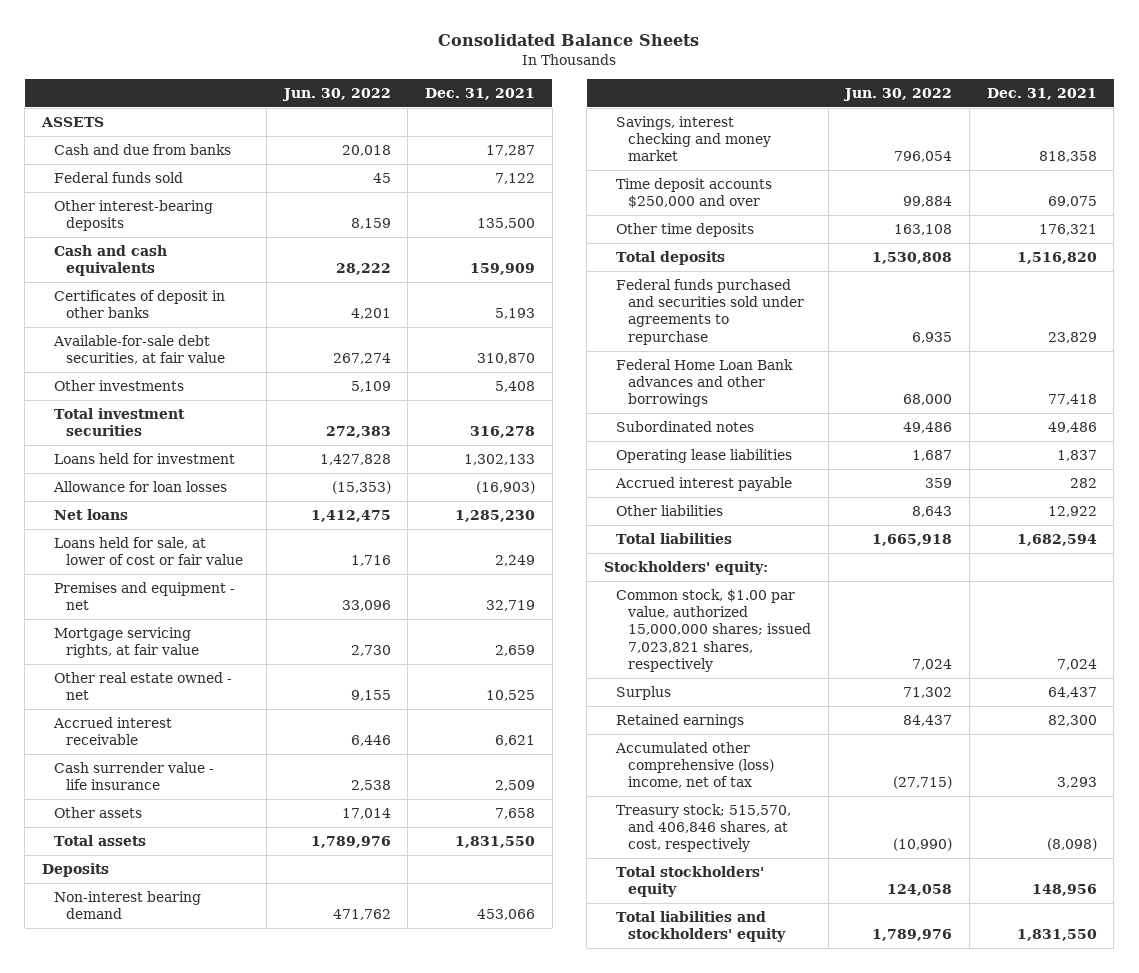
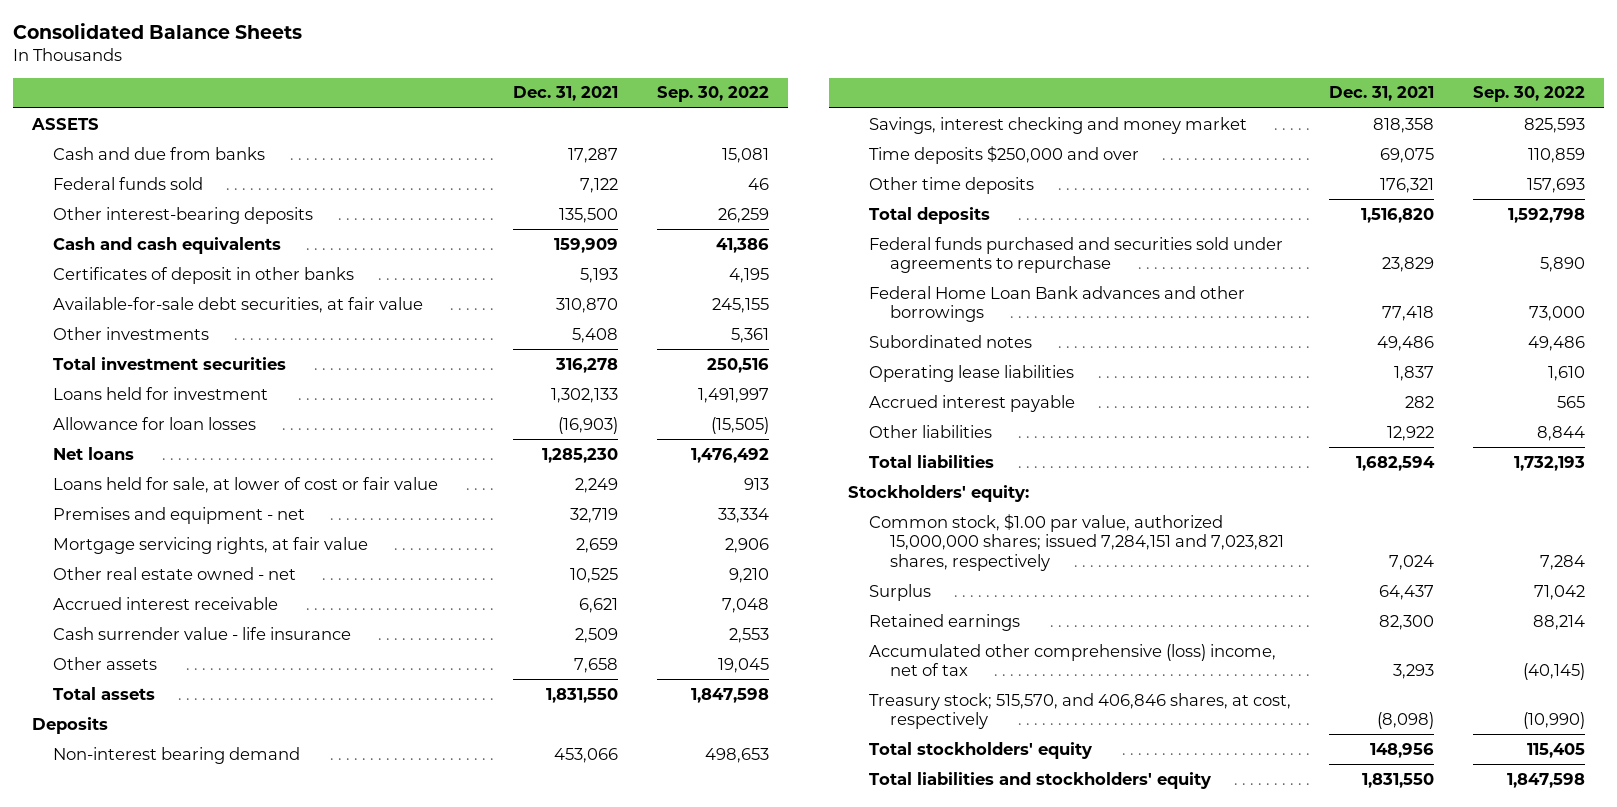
[281,87,391,101] Jun. 30, 2022 -> none
none -> [656,86,769,103] Sep. 30, 2022
[615,178,772,209] Time deposit accounts $250,000 and over -> [869,145,1140,164] Time deposits $250,000 and over
[615,589,812,672] Common stock, $1.00 par value, authorized 15,000,000 shares; issued 7,023,821 shares, respectively -> [869,513,1284,572] Common stock, $1.00 par value, authorized 15,000,000 shares; issued 7,284,151 and 7,023,821 shares, respectively

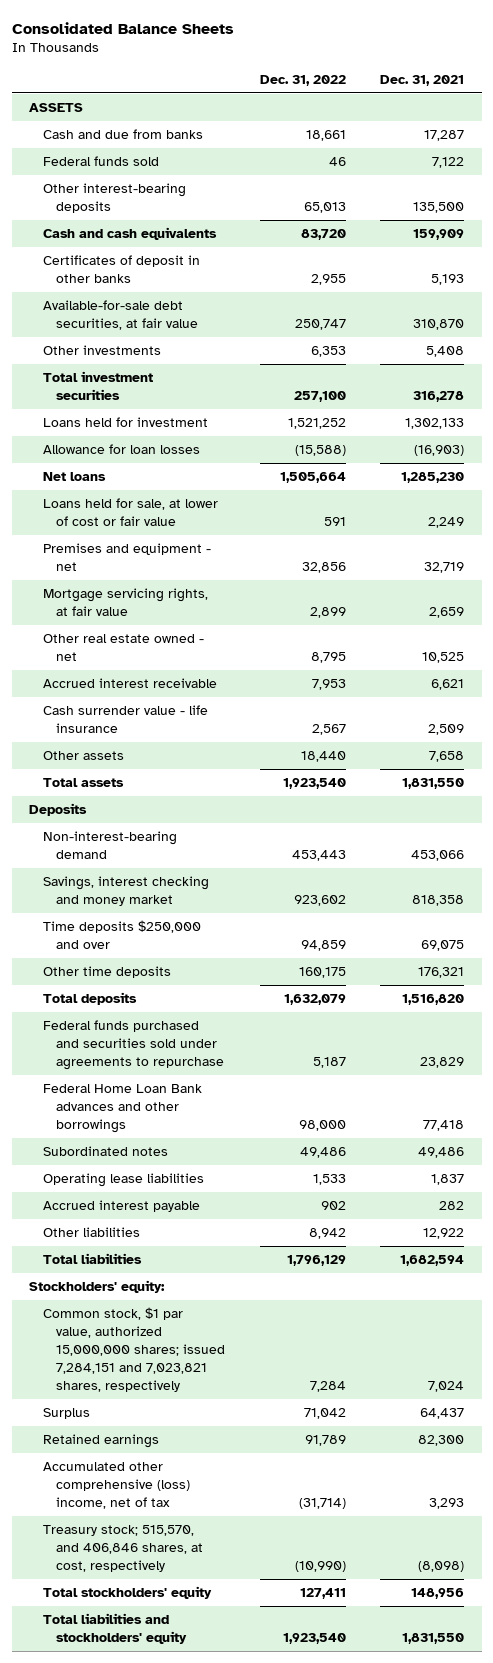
[656,86,769,103] Sep. 30, 2022 -> none
none -> [259,75,346,87] Dec. 31, 2022
[53,746,301,764] Non-interest bearing demand -> [42,831,177,860] Non-interest-bearing demand
[869,513,1284,572] Common stock, $1.00 par value, authorized 15,000,000 shares; issued 7,284,151 and 7,023,821 shares, respectively -> [42,1307,226,1392] Common stock, $1 par value, authorized 15,000,000 shares; issued 7,284,151 and 7,023,821 shares, respectively

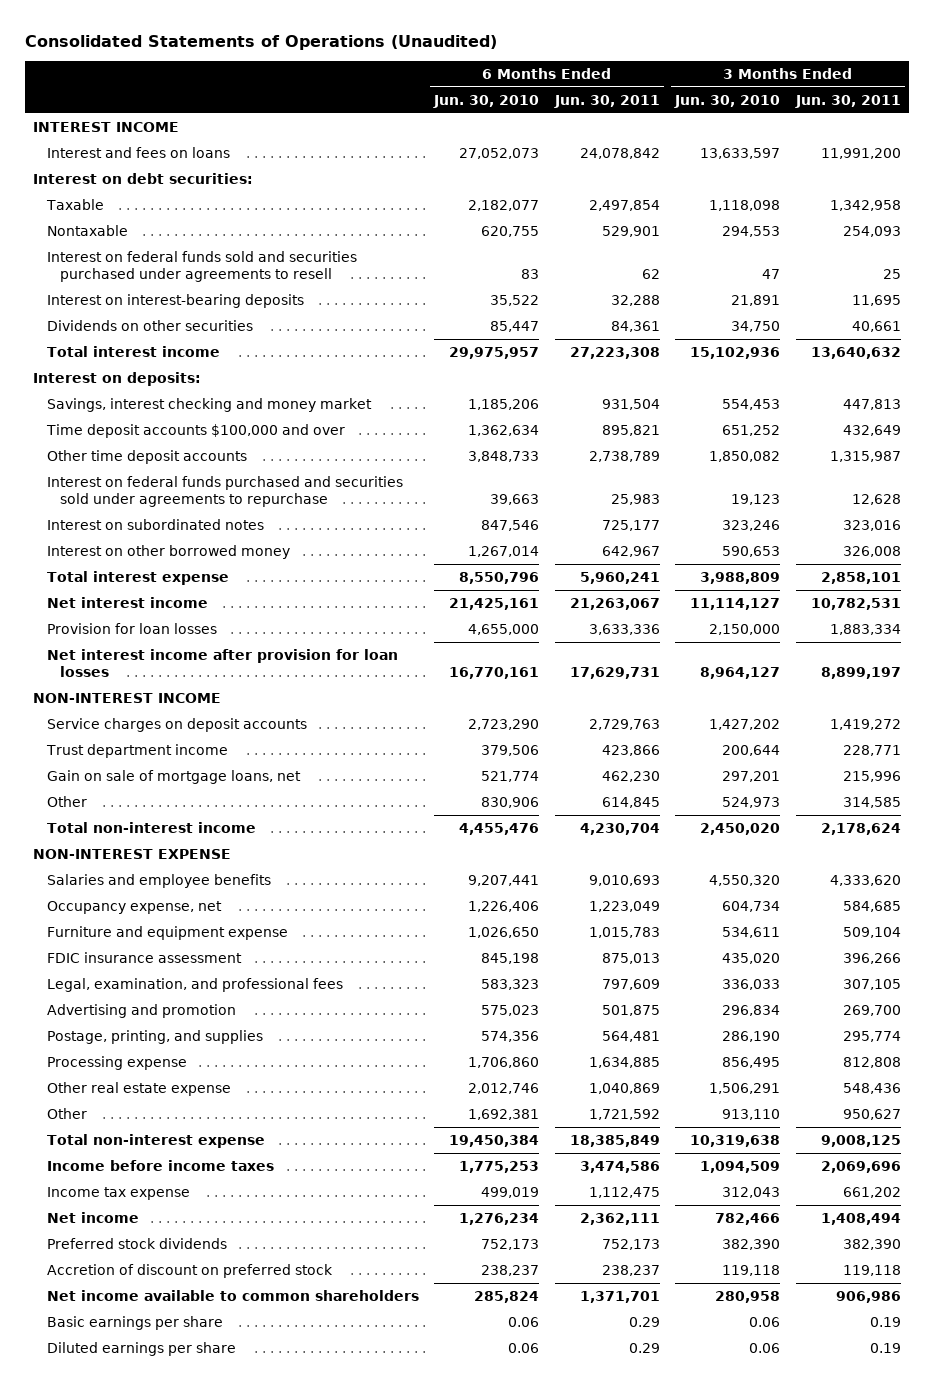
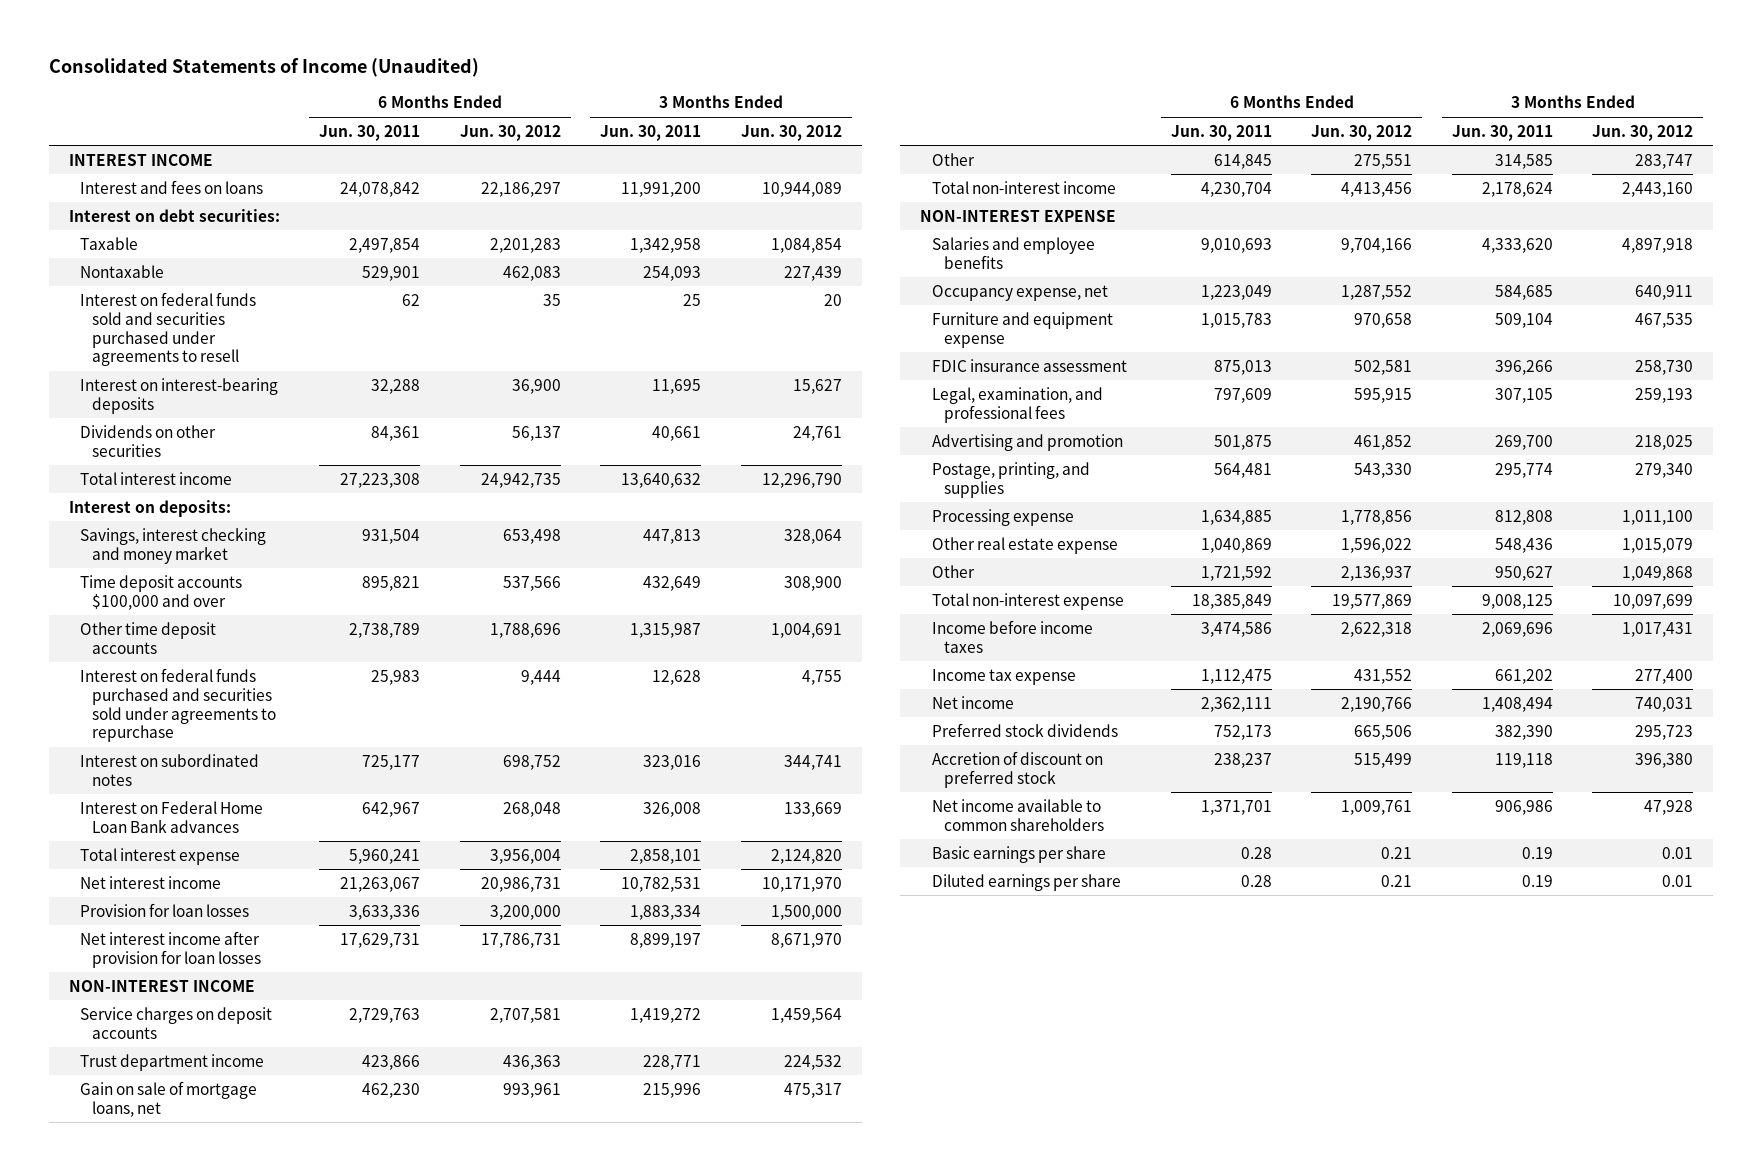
[24,34,497,50] Consolidated Statements of Operations (Unaudited) -> [48,58,479,78] Consolidated Statements of Income (Unaudited)
[433,94,540,108] Jun. 30, 2010 -> none
[674,94,781,108] Jun. 30, 2010 -> none
none -> [459,124,561,141] Jun. 30, 2012
none -> [740,124,842,141] Jun. 30, 2012
[46,545,290,560] Interest on other borrowed money -> [80,800,264,833] Interest on Federal Home Loan Bank advances
[628,1317,660,1328] 0.29 -> [1240,846,1272,859] 0.28
[628,1343,660,1354] 0.29 -> [1240,874,1272,887] 0.28

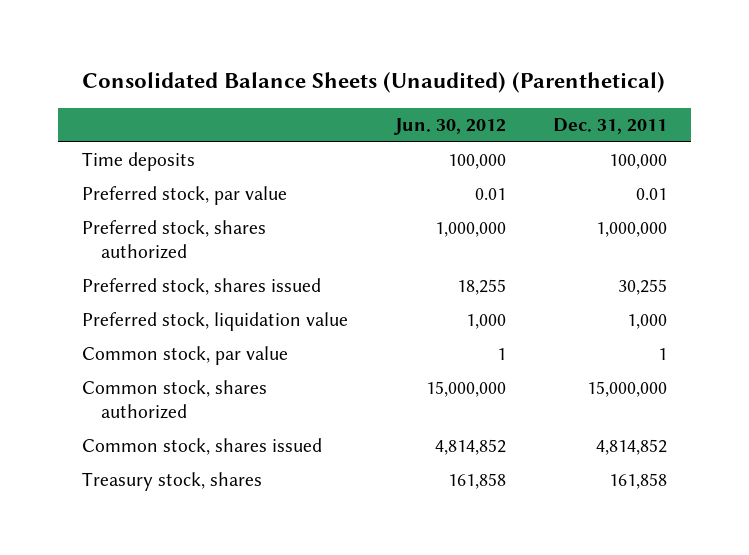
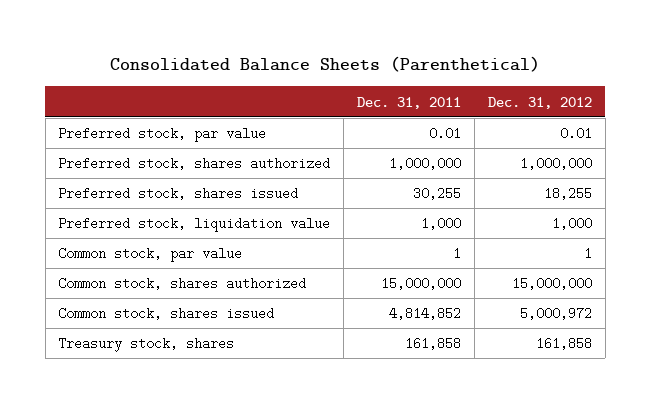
[82,72,666,94] Consolidated Balance Sheets (Unaudited) (Parenthetical) -> [110,56,541,73] Consolidated Balance Sheets (Parenthetical)
[393,118,506,136] Jun. 30, 2012 -> none
none -> [487,96,592,109] Dec. 31, 2012
[81,152,195,172] Time deposits -> none

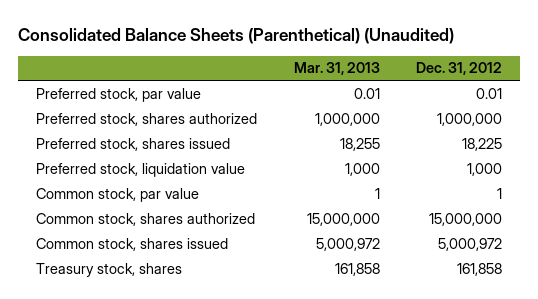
[110,56,541,73] Consolidated Balance Sheets (Parenthetical) -> [18,27,455,44] Consolidated Balance Sheets (Parenthetical) (Unaudited)
[357,96,462,109] Dec. 31, 2011 -> none
none -> [293,62,380,76] Mar. 31, 2013
[543,187,592,201] 18,255 -> [461,137,502,151] 18,225

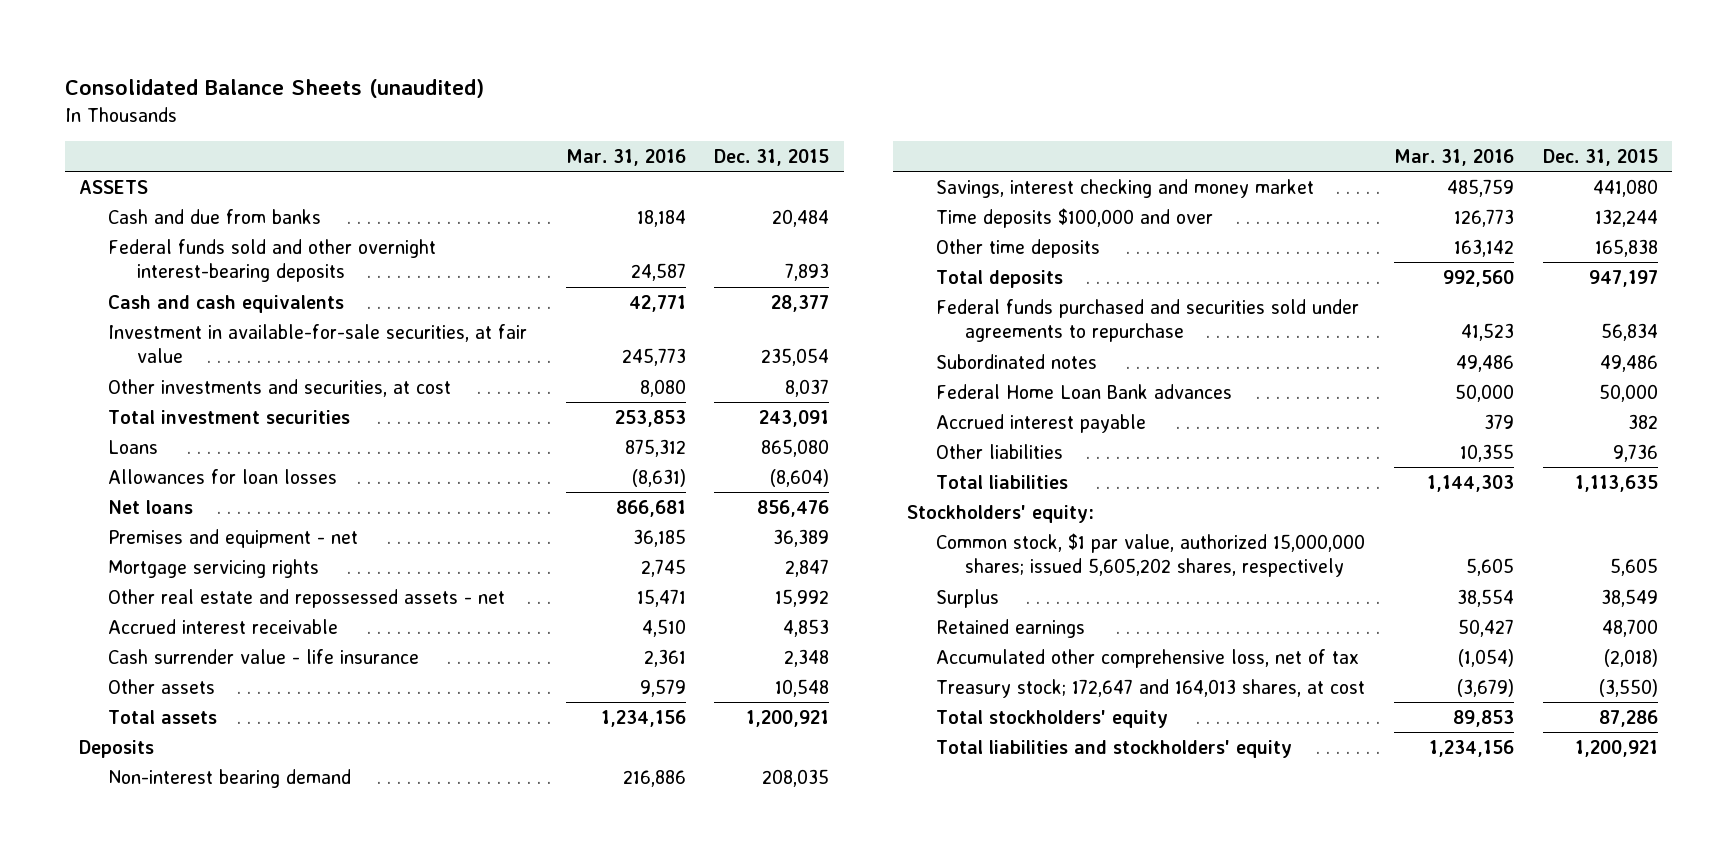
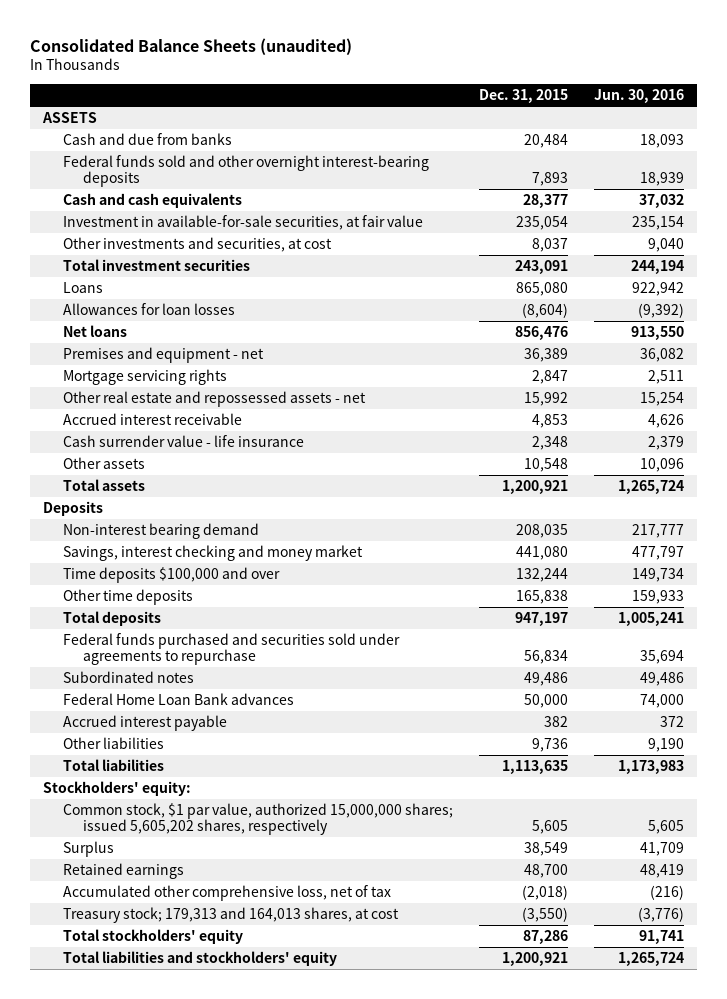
[565,148,686,166] Mar. 31, 2016 -> none
none -> [593,89,684,104] Jun. 30, 2016
[936,678,1366,698] Treasury stock; 172,647 and 164,013 shares, at cost -> [63,907,400,924] Treasury stock; 179,313 and 164,013 shares, at cost

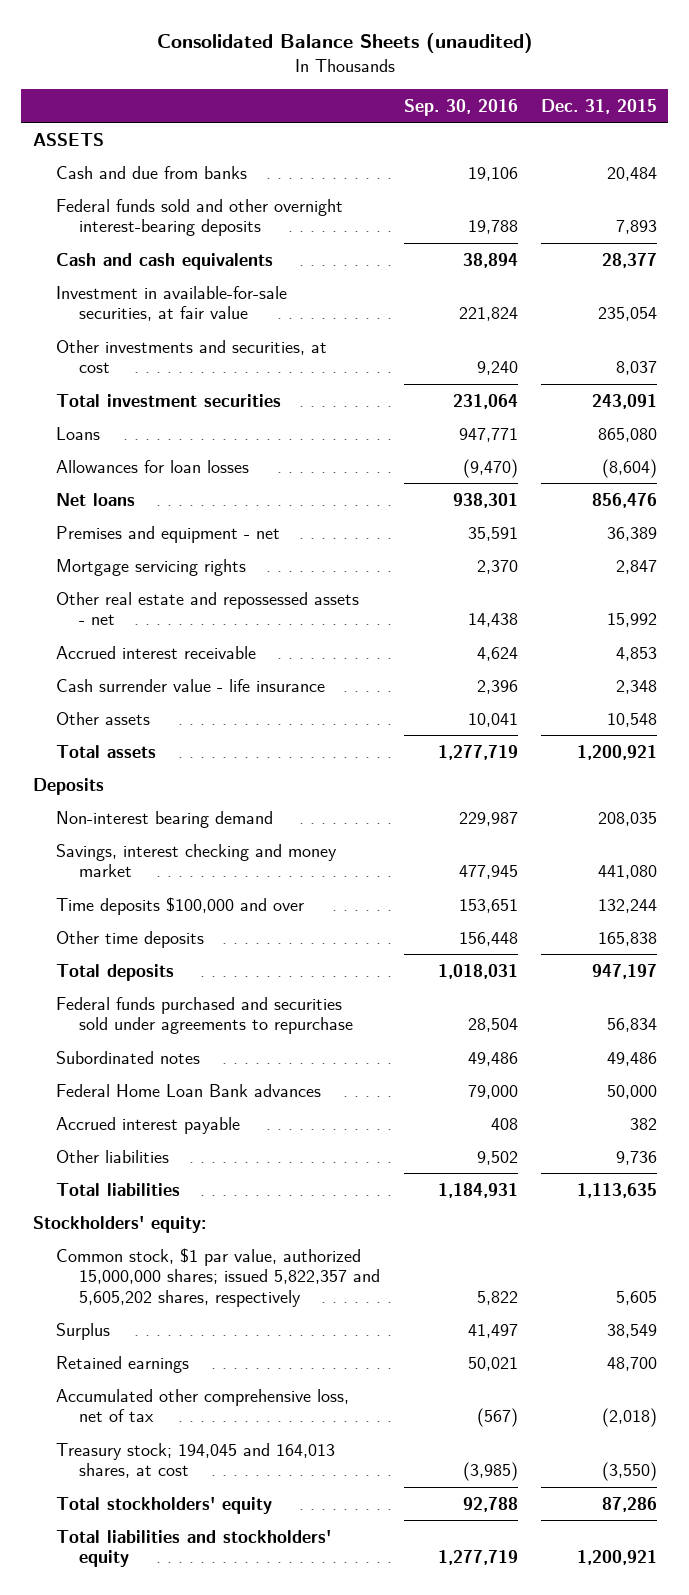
[593,89,684,104] Jun. 30, 2016 -> none
none -> [403,98,518,116] Sep. 30, 2016
[63,803,454,836] Common stock, $1 par value, authorized 15,000,000 shares; issued 5,605,202 shares, respectively -> [56,1247,381,1307] Common stock, $1 par value, authorized 15,000,000 shares; issued 5,822,357 and 5,605,202 shares, respectively
[63,907,400,924] Treasury stock; 179,313 and 164,013 shares, at cost -> [56,1442,336,1479] Treasury stock; 194,045 and 164,013 shares, at cost

